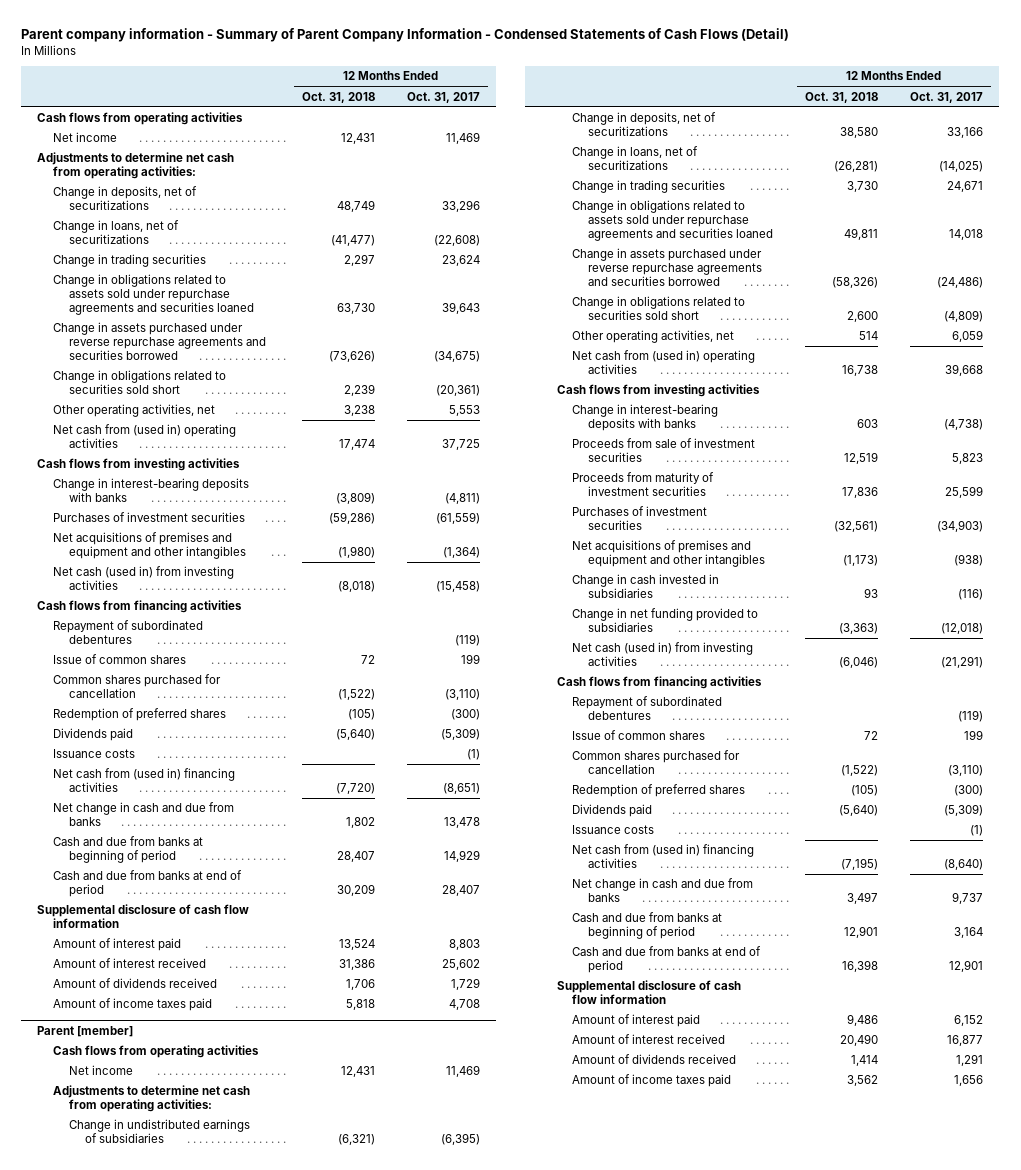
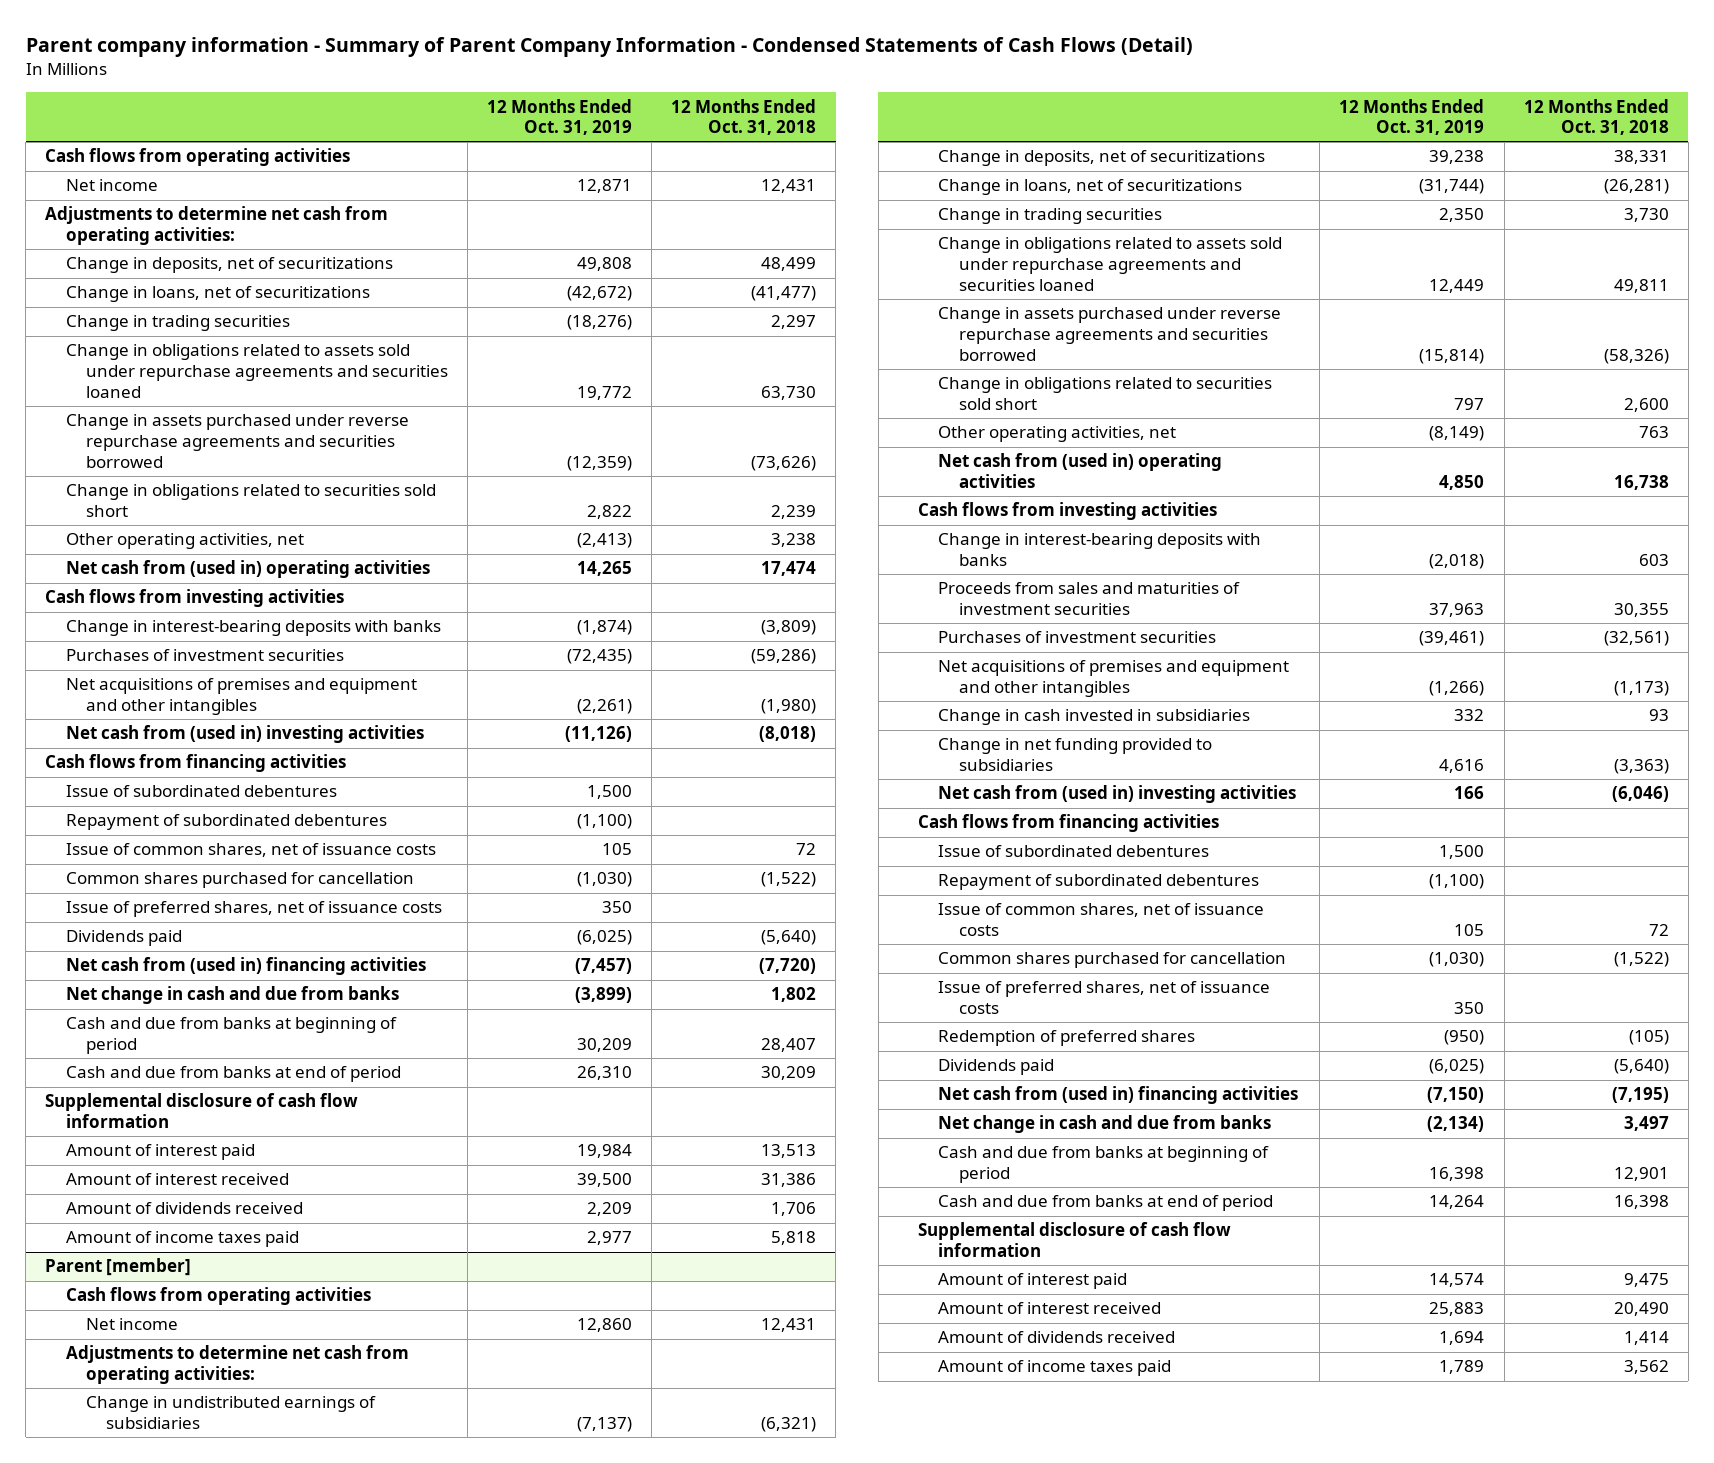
[407,91,481,103] Oct. 31, 2017 -> none
none -> [487,98,633,136] 12 Months Ended Oct. 31, 2019
[337,200,376,213] 48,749 -> [761,257,817,272] 48,499
[53,566,235,591] Net cash (used in) from investing activities -> [65,725,424,744] Net cash from (used in) investing activities
none -> [65,785,337,798] Issue of subordinated debentures
[53,654,187,665] Issue of common shares -> [65,843,436,858] Issue of common shares, net of issuance costs
[53,708,227,722] Redemption of preferred shares -> none
none -> [65,901,442,918] Issue of preferred shares, net of issuance costs
[53,749,136,759] Issuance costs -> none
[339,939,376,951] 13,524 -> [761,1144,817,1159] 13,513
[840,127,879,139] 38,580 -> [1613,150,1669,165] 38,331
[859,331,879,341] 514 -> [1638,426,1669,439] 763
[572,472,715,497] Proceeds from maturity of investment securities -> none
[572,438,756,463] Proceeds from sale of investment securities -> [938,582,1241,616] Proceeds from sales and maturities of investment securities
[844,452,879,465] 12,519 -> [1613,603,1669,618] 30,355
[572,642,754,667] Net cash (used in) from investing activities -> [938,785,1297,804] Net cash from (used in) investing activities
none -> [938,845,1210,858] Issue of subordinated debentures
[572,730,706,741] Issue of common shares -> [938,903,1265,937] Issue of common shares, net of issuance costs
none -> [938,981,1271,1015] Issue of preferred shares, net of issuance costs
[572,825,655,835] Issuance costs -> none
[847,1014,879,1027] 9,486 -> [1623,1273,1669,1288] 9,475

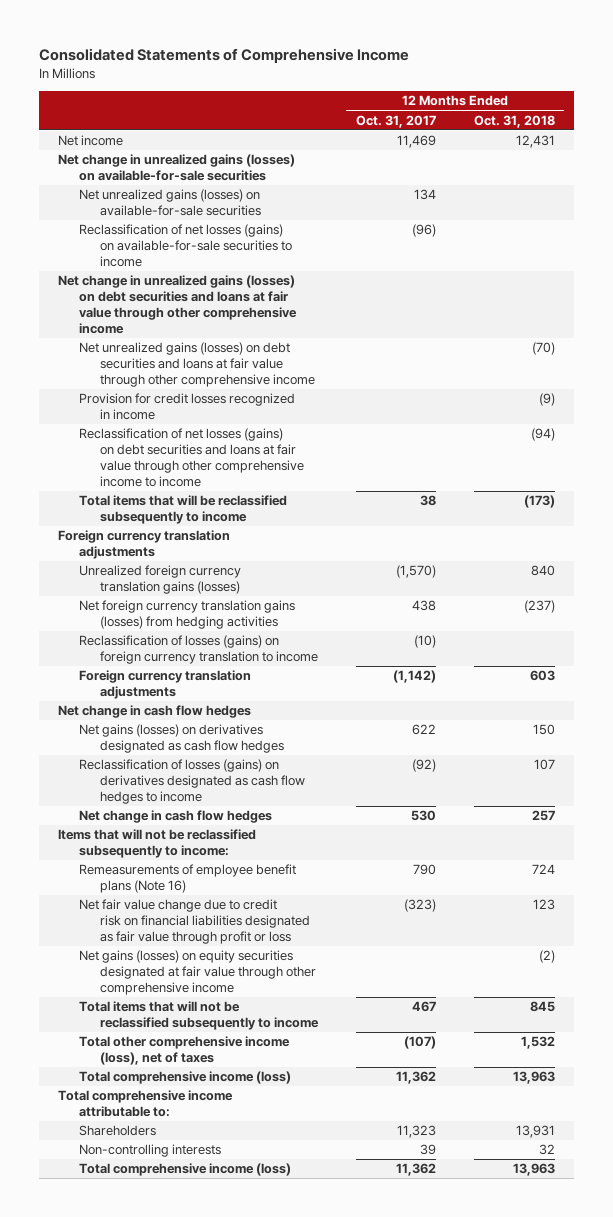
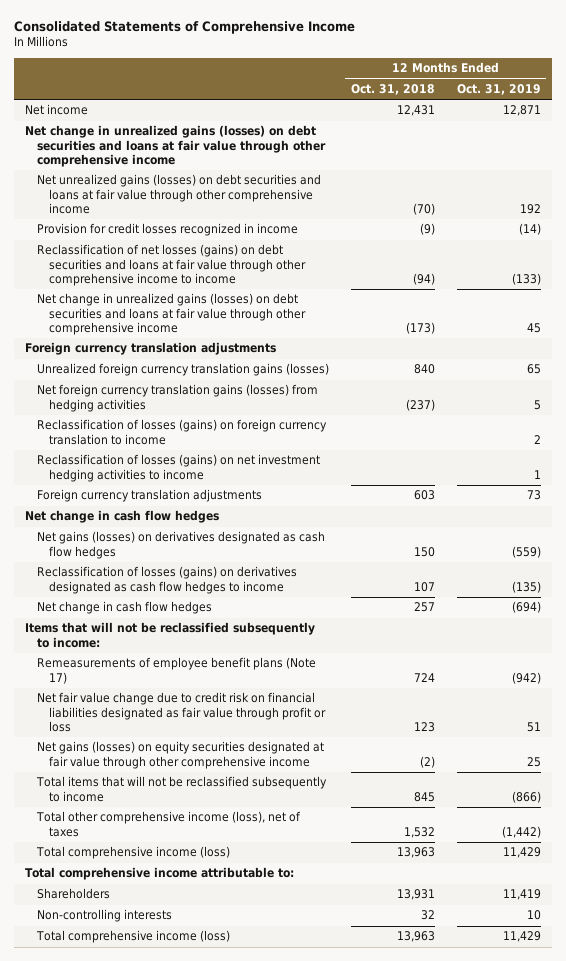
[355,114,436,128] Oct. 31, 2017 -> none
none -> [456,83,541,95] Oct. 31, 2019
[58,154,296,182] Net change in unrealized gains (losses) on available-for-sale securities -> none
[79,189,261,217] Net unrealized gains (losses) on available-for-sale securities -> none
[79,224,292,267] Reclassification of net losses (gains) on available-for-sale securities to income -> none
[79,495,288,525] Total items that will be reclassified subsequently to income -> [36,293,306,335] Net change in unrealized gains (losses) on debt securities and loans at fair value through other comprehensive income
none -> [36,454,320,482] Reclassification of losses (gains) on net investment hedging activities to income
[79,864,297,894] Remeasurements of employee benefit plans (Note 16) -> [36,657,316,684] Remeasurements of employee benefit plans (Note 17)

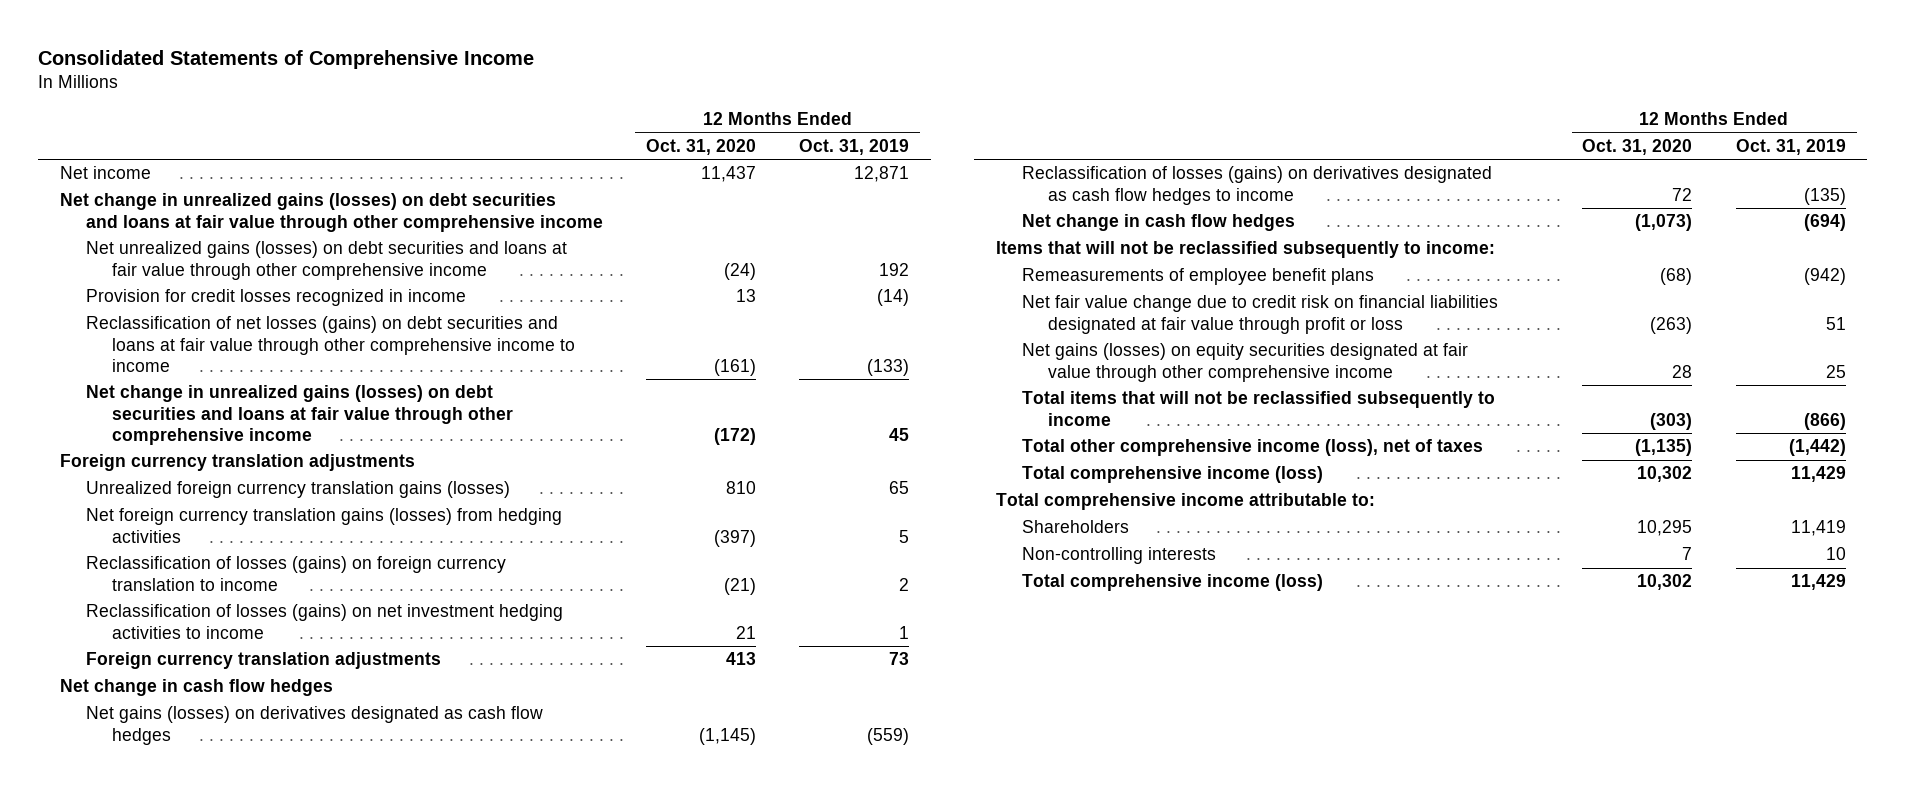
[350,83,435,95] Oct. 31, 2018 -> none
none -> [645,138,756,155] Oct. 31, 2020
[36,657,316,684] Remeasurements of employee benefit plans (Note 17) -> [1022,268,1375,286] Remeasurements of employee benefit plans
[36,692,326,732] Net fair value change due to credit risk on financial liabilities designated as fair value through profit or loss -> [1022,295,1499,334] Net fair value change due to credit risk on financial liabilities designated at fair value through profit or loss

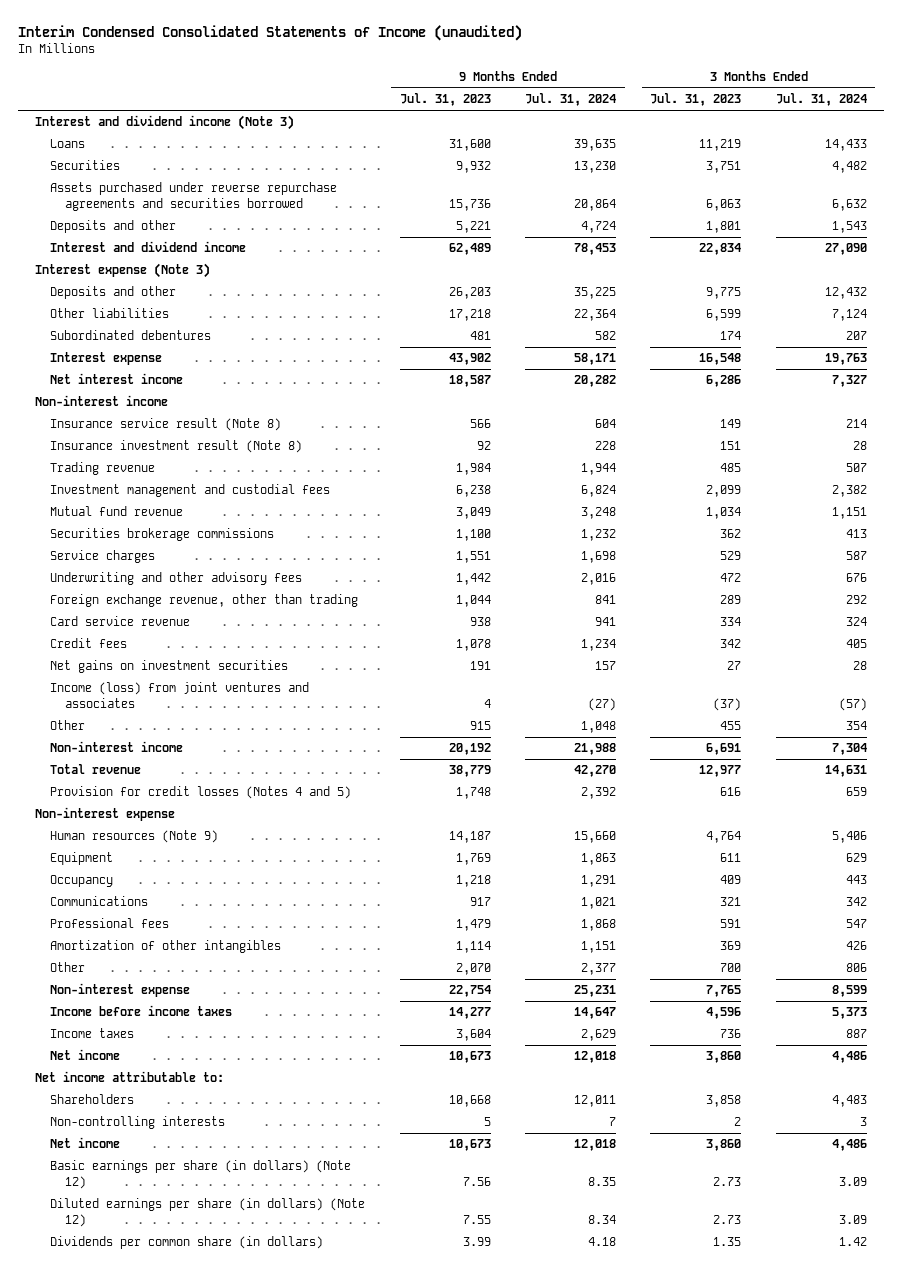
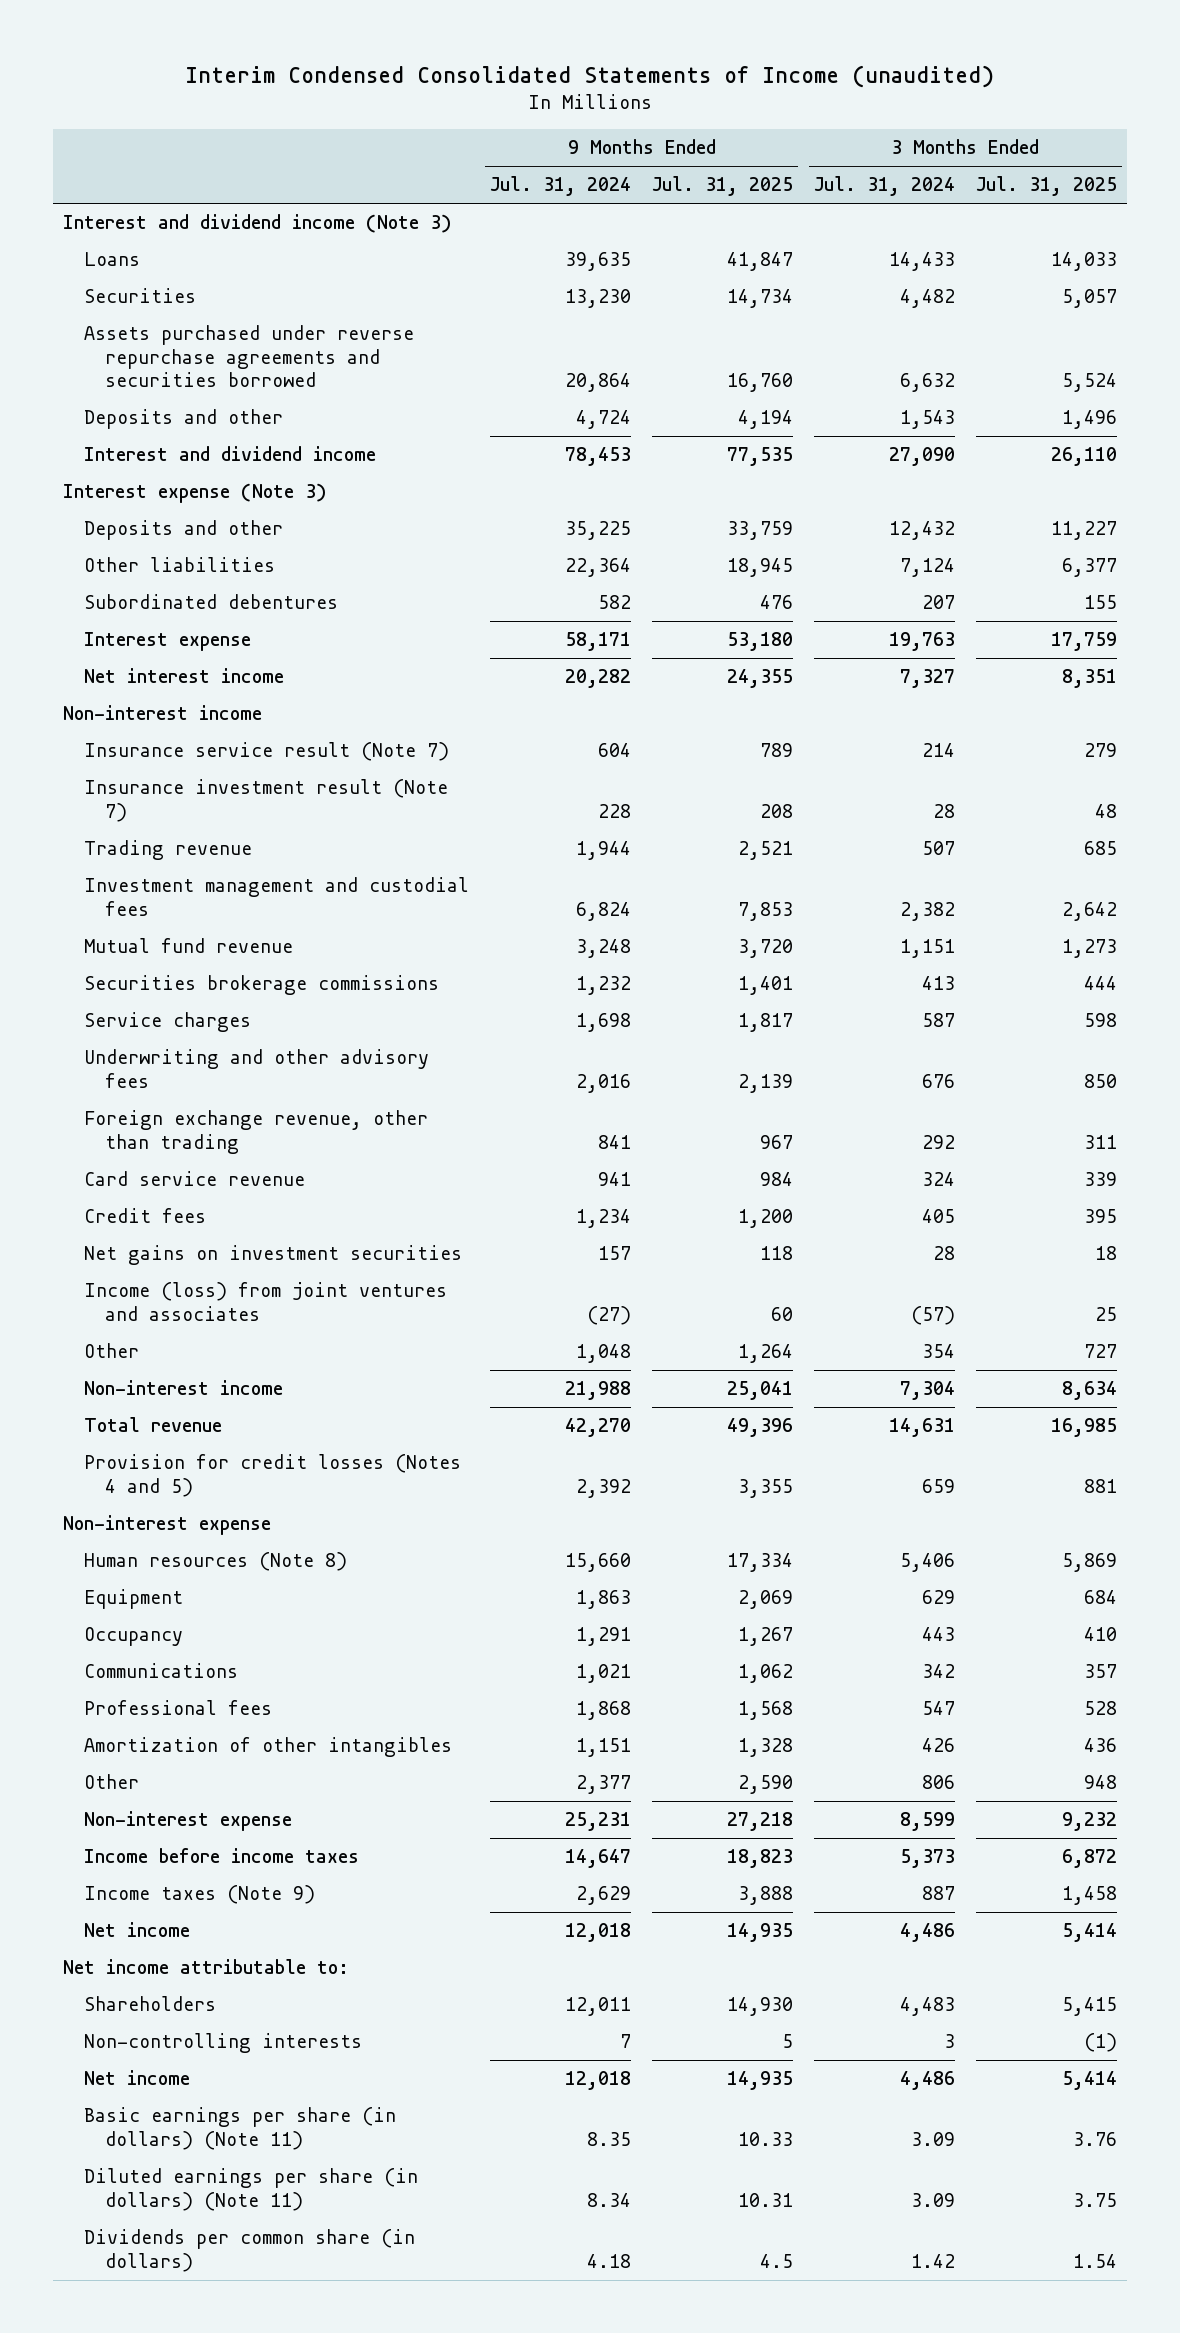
[399,93,491,107] Jul. 31, 2023 -> none
[650,93,742,107] Jul. 31, 2023 -> none
none -> [652,176,794,197] Jul. 31, 2025
none -> [975,176,1117,197] Jul. 31, 2025
[50,418,282,432] Insurance service result (Note 8) -> [84,742,450,762] Insurance service result (Note 7)
[50,440,303,454] Insurance investment result (Note 8) -> [84,779,449,822] Insurance investment result (Note 7)
[50,830,219,844] Human resources (Note 9) -> [84,1552,348,1572] Human resources (Note 8)
[50,1028,135,1039] Income taxes -> [84,1885,316,1905] Income taxes (Note 9)
[50,1160,352,1190] Basic earnings per share (in dollars) (Note 12) -> [84,2107,397,2150] Basic earnings per share (in dollars) (Note 11)
[50,1198,366,1228] Diluted earnings per share (in dollars) (Note 12) -> [84,2168,419,2211] Diluted earnings per share (in dollars) (Note 11)

